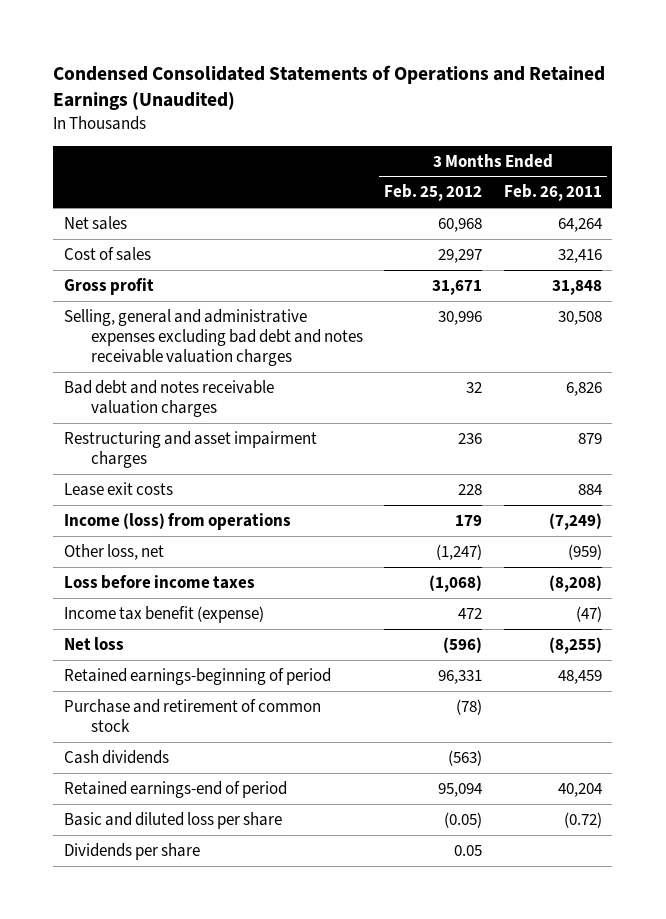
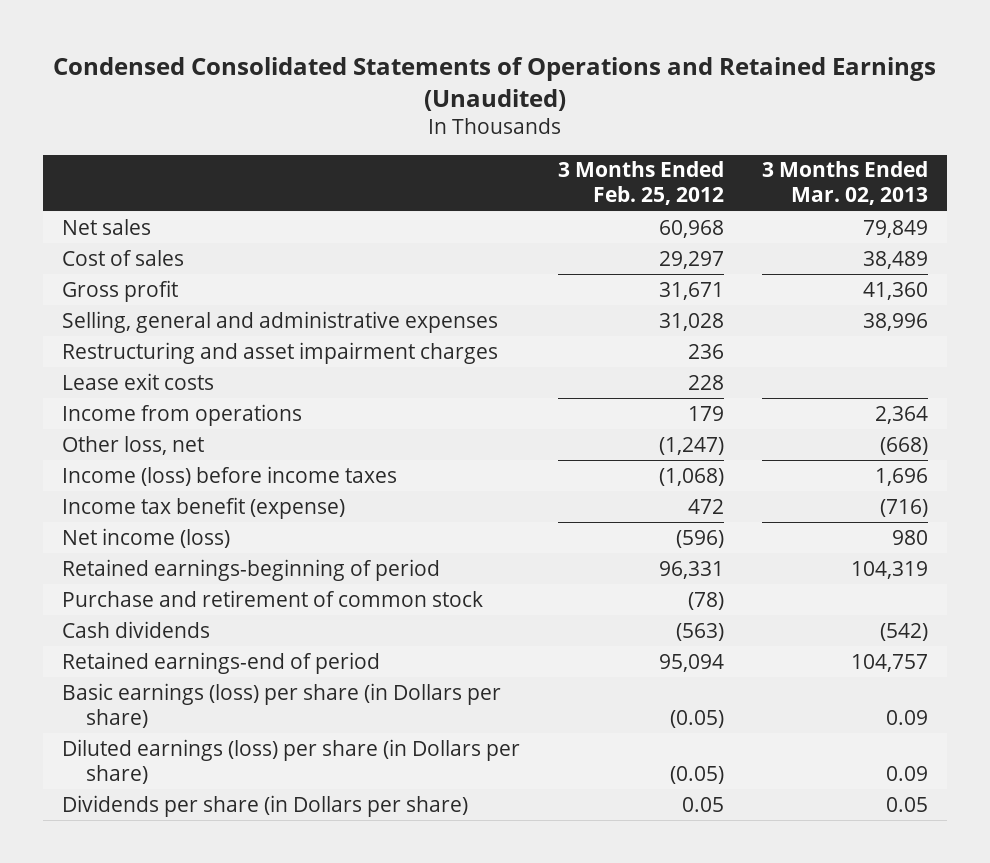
[503,184,602,202] Feb. 26, 2011 -> none
none -> [761,161,928,206] 3 Months Ended Mar. 02, 2013
[64,308,363,367] Selling, general and administrative expenses excluding bad debt and notes receivable valuation charges -> none
[64,379,275,418] Bad debt and notes receivable valuation charges -> none
none -> [62,310,499,333] Selling, general and administrative expenses
[64,512,292,530] Income (loss) from operations -> [62,403,303,426] Income from operations
[64,574,256,589] Loss before income taxes -> [62,465,398,486] Income (loss) before income taxes
[64,636,125,650] Net loss -> [62,527,231,548] Net income (loss)
[64,811,283,829] Basic and diluted loss per share -> none
none -> [62,682,502,728] Basic earnings (loss) per share (in Dollars per share)
none -> [62,738,521,784] Diluted earnings (loss) per share (in Dollars per share)
[64,842,201,860] Dividends per share -> [62,794,469,817] Dividends per share (in Dollars per share)

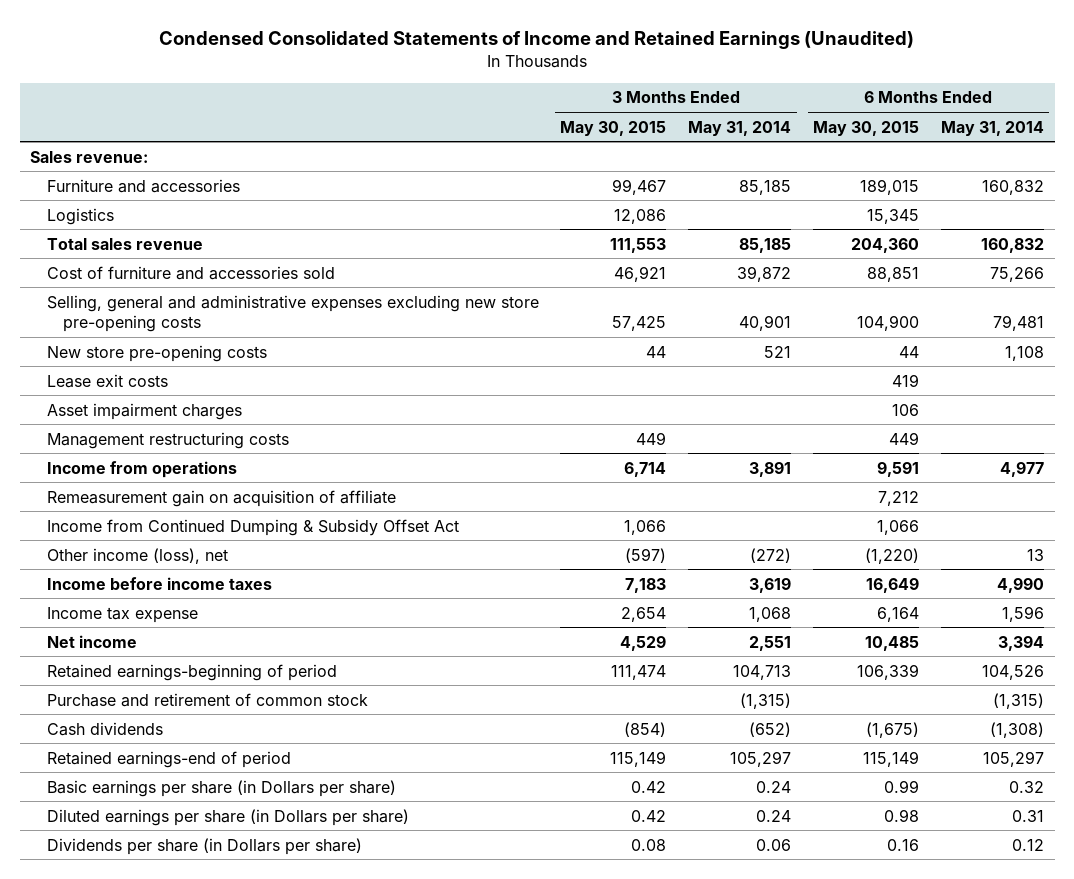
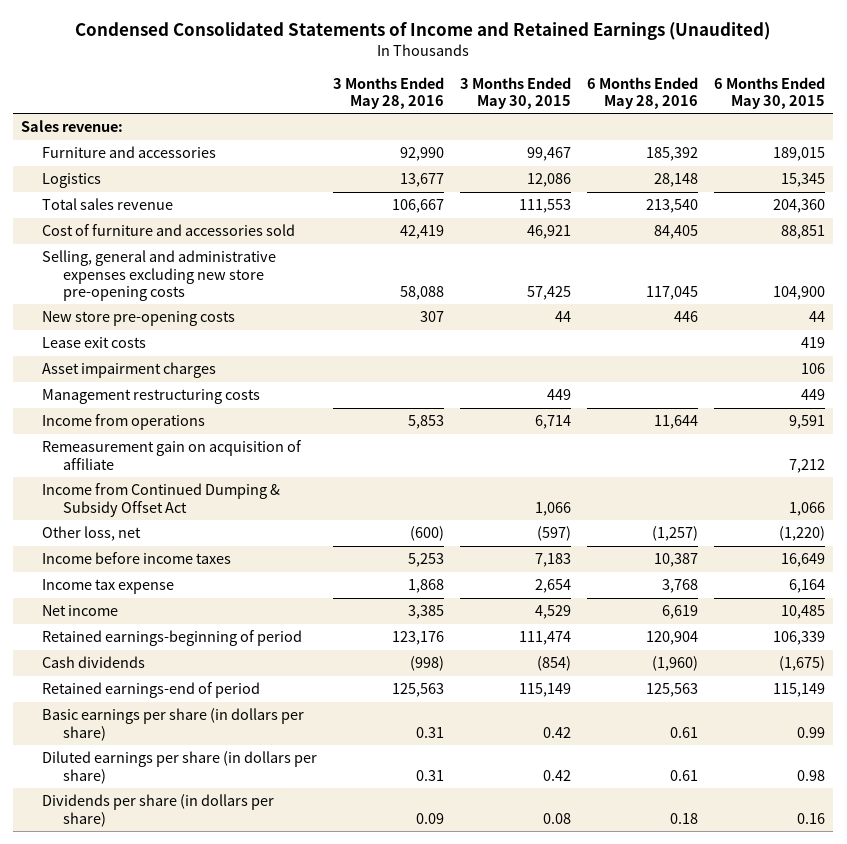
[688,120,792,136] May 31, 2014 -> none
[940,120,1044,136] May 31, 2014 -> none
none -> [333,76,445,109] 3 Months Ended May 28, 2016
none -> [587,76,699,109] 6 Months Ended May 28, 2016
[46,547,228,564] Other income (loss), net -> [42,526,142,542] Other loss, net
[46,692,368,707] Purchase and retirement of common stock -> none
[46,779,396,797] Basic earnings per share (in Dollars per share) -> [42,708,305,741] Basic earnings per share (in dollars per share)
[46,808,409,826] Diluted earnings per share (in Dollars per share) -> [42,751,318,784] Diluted earnings per share (in dollars per share)
[46,837,362,855] Dividends per share (in Dollars per share) -> [42,794,275,827] Dividends per share (in dollars per share)

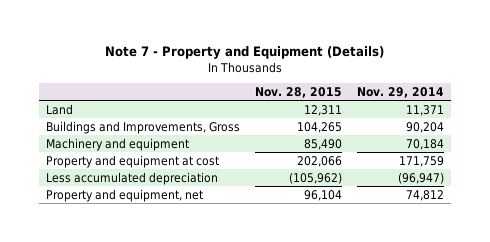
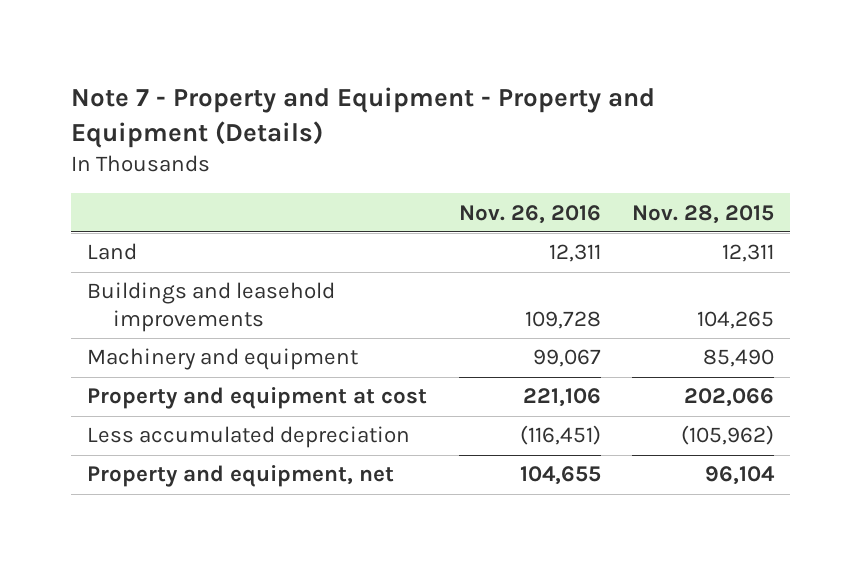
[105,46,385,60] Note 7 - Property and Equipment (Details) -> [71,86,656,148] Note 7 - Property and Equipment - Property and Equipment (Details)
[356,86,444,98] Nov. 29, 2014 -> none
none -> [458,204,601,224] Nov. 26, 2016
[46,120,241,134] Buildings and Improvements, Gross -> [86,282,335,332] Buildings and leasehold improvements

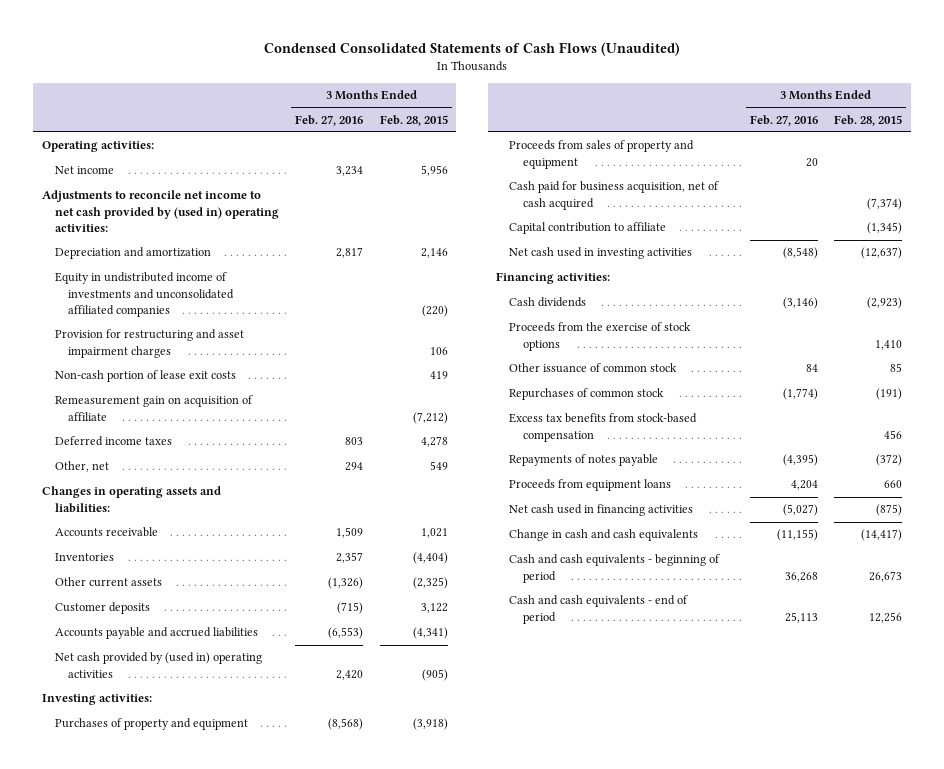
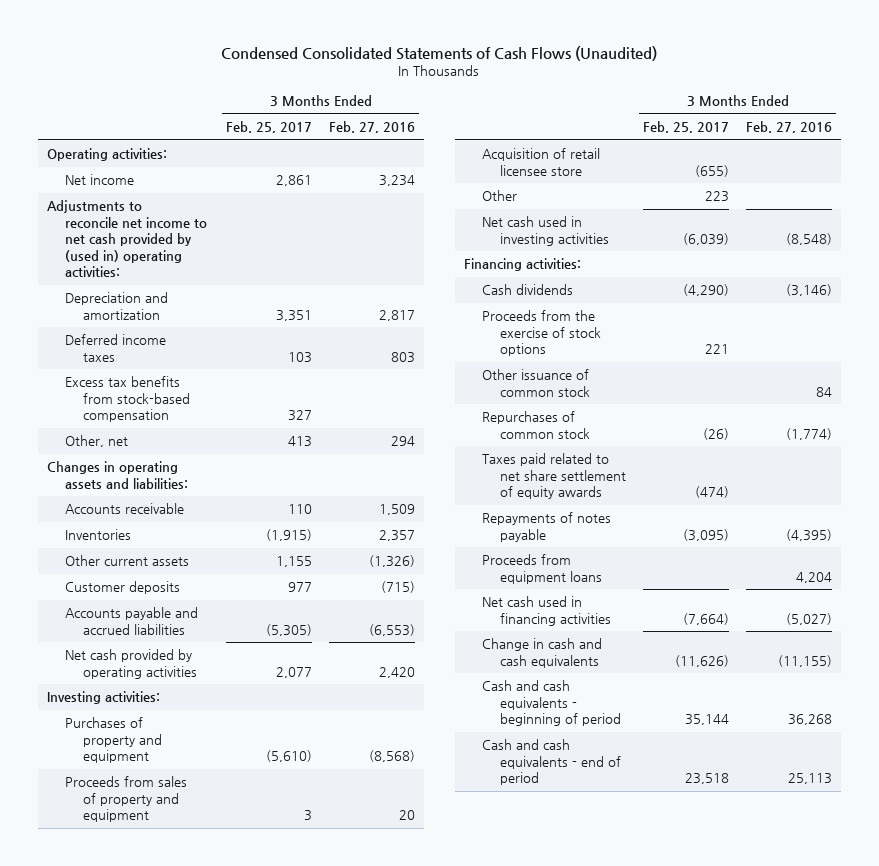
[379,114,448,126] Feb. 28, 2015 -> none
none -> [226,121,313,134] Feb. 25, 2017
[54,272,235,317] Equity in undistributed income of investments and unconsolidated affiliated companies -> none
[54,329,244,358] Provision for restructuring and asset impairment charges -> none
[54,370,236,383] Non-cash portion of lease exit costs -> none
[54,395,253,421] Remeasurement gain on acquisition of affiliate -> none
[509,413,698,442] Excess tax benefits from stock-based compensation -> [65,376,191,423] Excess tax benefits from stock-based compensation
[54,652,262,678] Net cash provided by (used in) operating activities -> [65,649,198,679] Net cash provided by operating activities
[509,222,667,235] Capital contribution to affiliate -> none
[509,181,720,210] Cash paid for business acquisition, net of cash acquired -> [482,148,601,176] Acquisition of retail licensee store
none -> [482,190,518,202] Other
none -> [482,453,627,500] Taxes paid related to net share settlement of equity awards

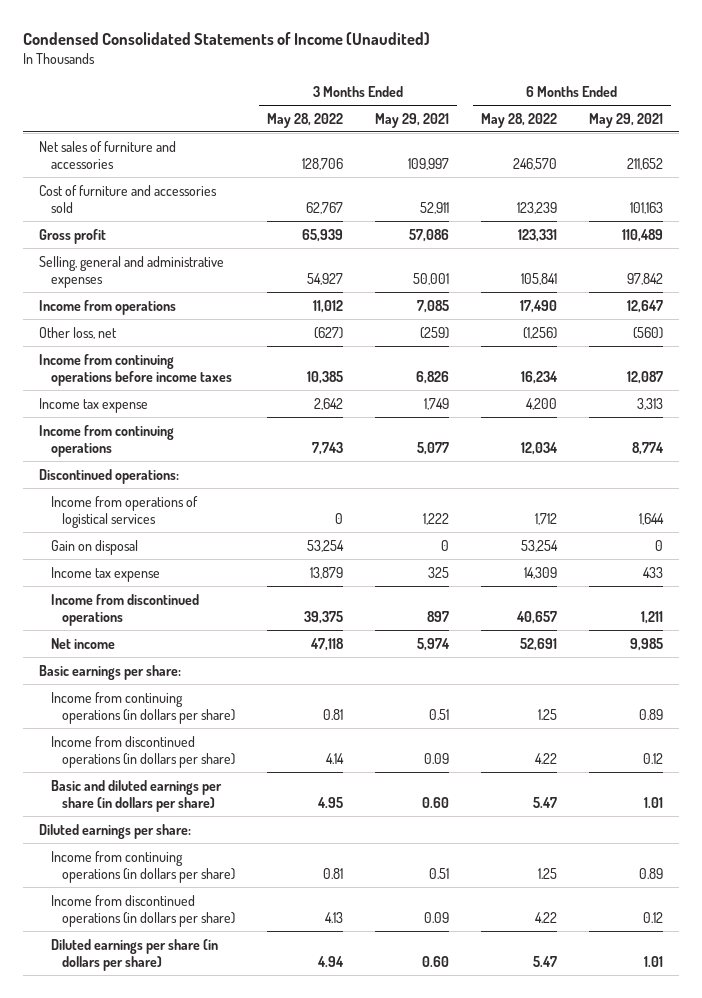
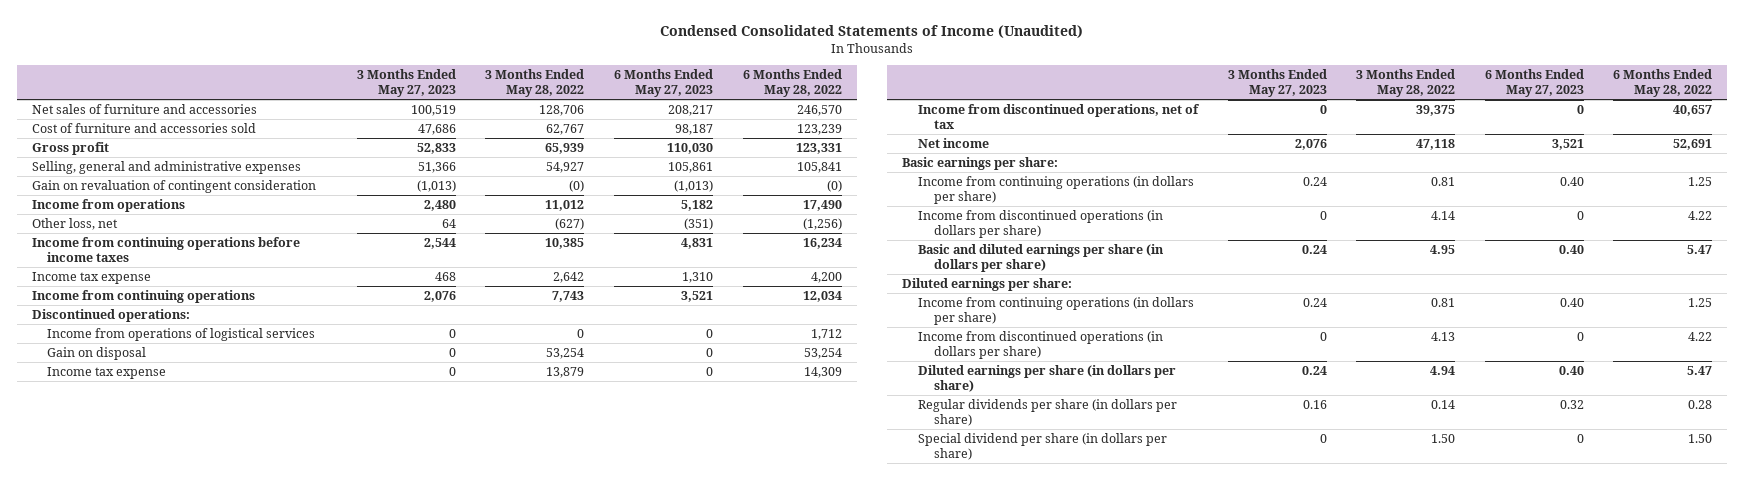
[375,112,450,128] May 29, 2021 -> none
[589,112,664,128] May 29, 2021 -> none
none -> [356,69,456,98] 3 Months Ended May 27, 2023
none -> [614,69,714,98] 6 Months Ended May 27, 2023
none -> [31,179,316,193] Gain on revaluation of contingent consideration
[50,593,199,626] Income from discontinued operations -> [917,103,1200,130] Income from discontinued operations, net of tax
none -> [917,398,1177,427] Regular dividends per share (in dollars per share)
none -> [917,432,1167,461] Special dividend per share (in dollars per share)

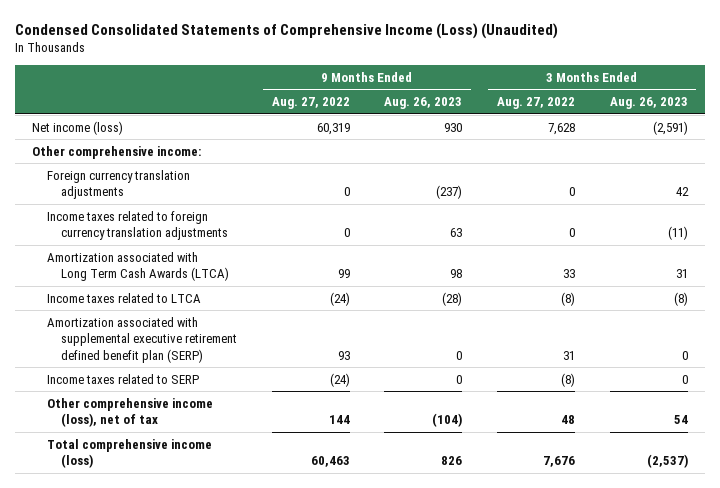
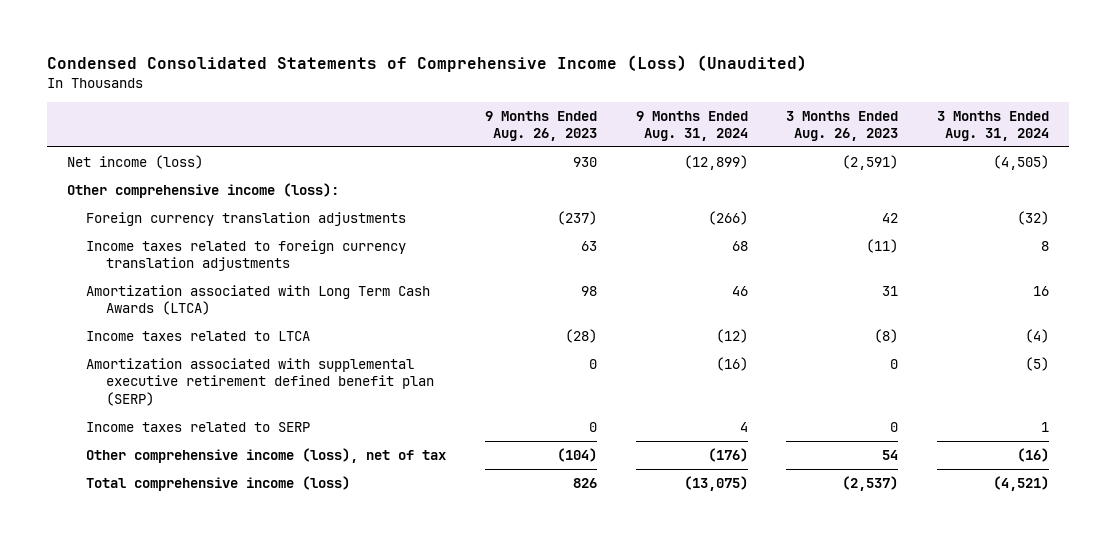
[271,97,350,110] Aug. 27, 2022 -> none
[497,97,576,110] Aug. 27, 2022 -> none
none -> [635,110,748,142] 9 Months Ended Aug. 31, 2024
none -> [937,110,1050,142] 3 Months Ended Aug. 31, 2024
[32,145,202,159] Other comprehensive income: -> [66,182,339,198] Other comprehensive income (loss):

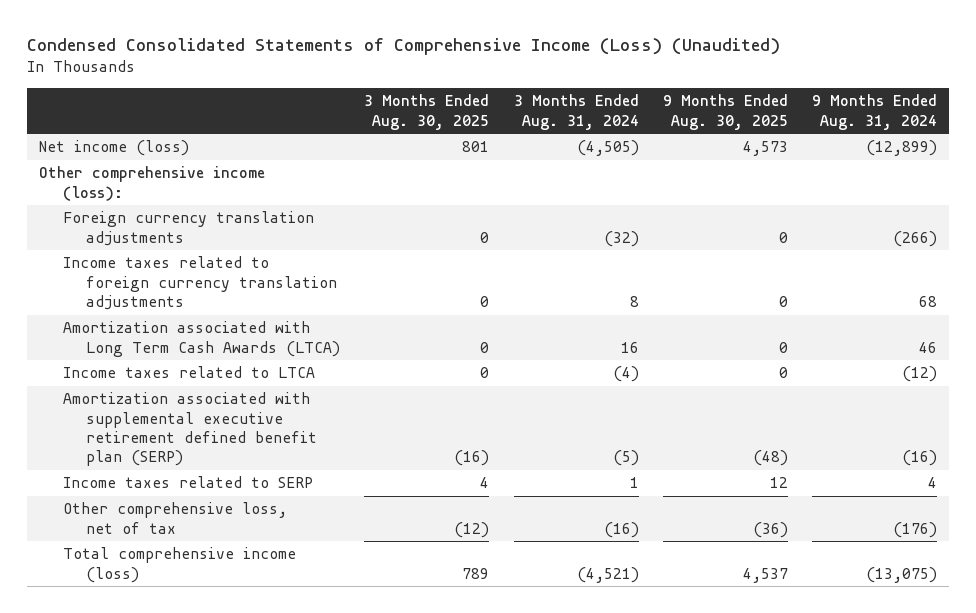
[484,110,597,142] 9 Months Ended Aug. 26, 2023 -> none
[786,110,899,142] 3 Months Ended Aug. 26, 2023 -> none
none -> [364,94,490,130] 3 Months Ended Aug. 30, 2025
none -> [662,94,788,130] 9 Months Ended Aug. 30, 2025
[86,447,447,463] Other comprehensive income (loss), net of tax -> [62,502,287,534] Other comprehensive loss, net of tax

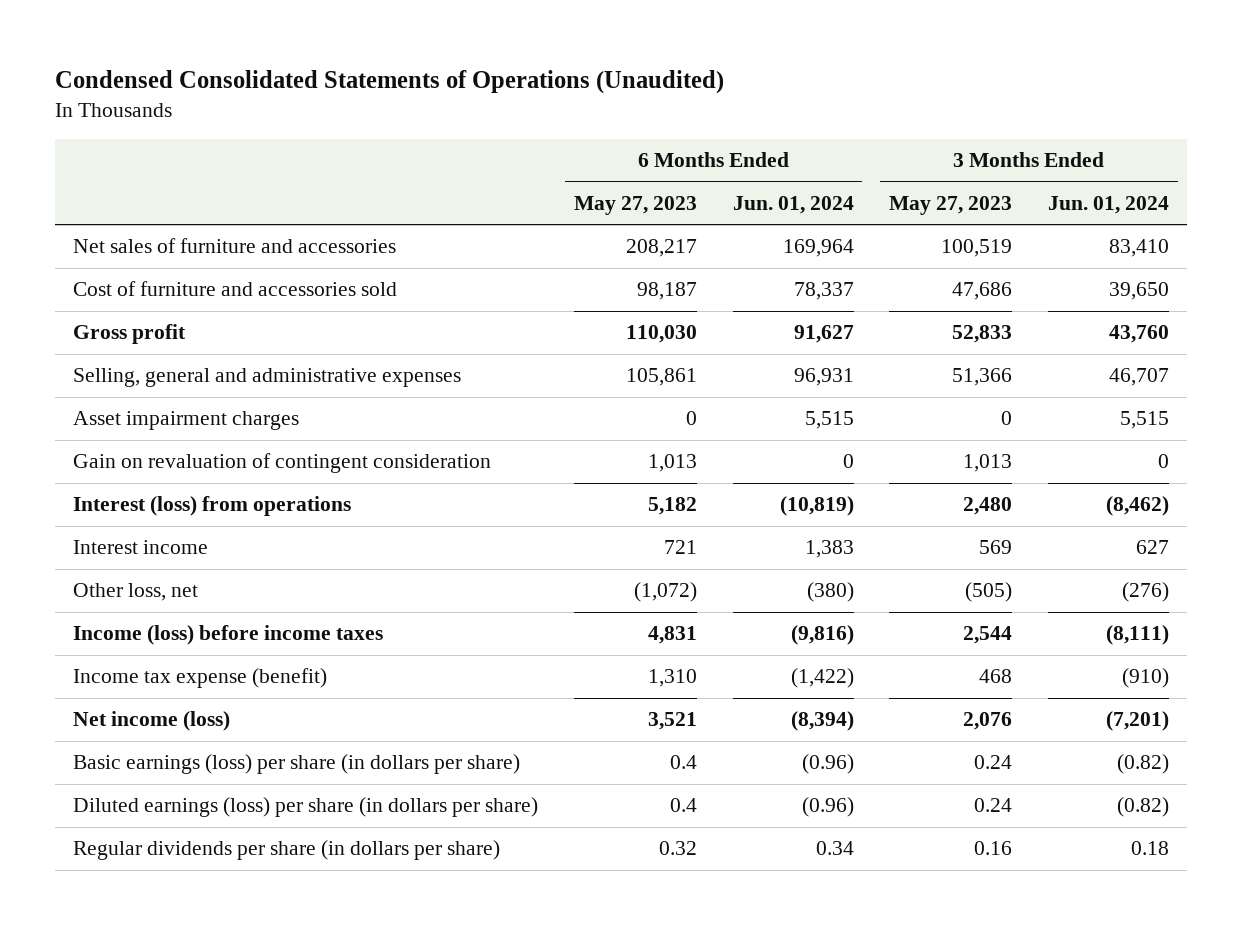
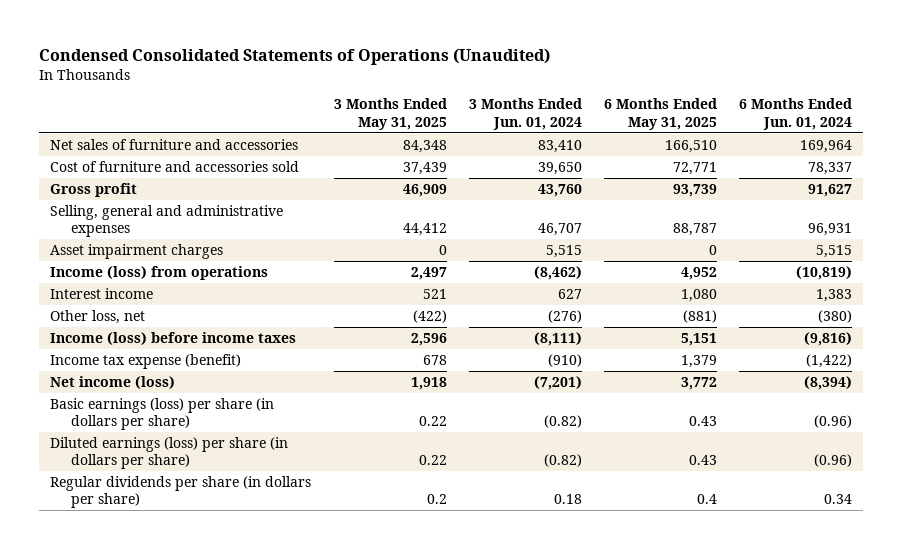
[573,195,697,215] May 27, 2023 -> none
[889,195,1013,215] May 27, 2023 -> none
none -> [333,98,447,130] 3 Months Ended May 31, 2025
none -> [604,98,718,130] 6 Months Ended May 31, 2025
[72,453,491,474] Gain on revaluation of contingent consideration -> none
[72,496,351,517] Interest (loss) from operations -> [50,265,269,280] Income (loss) from operations

